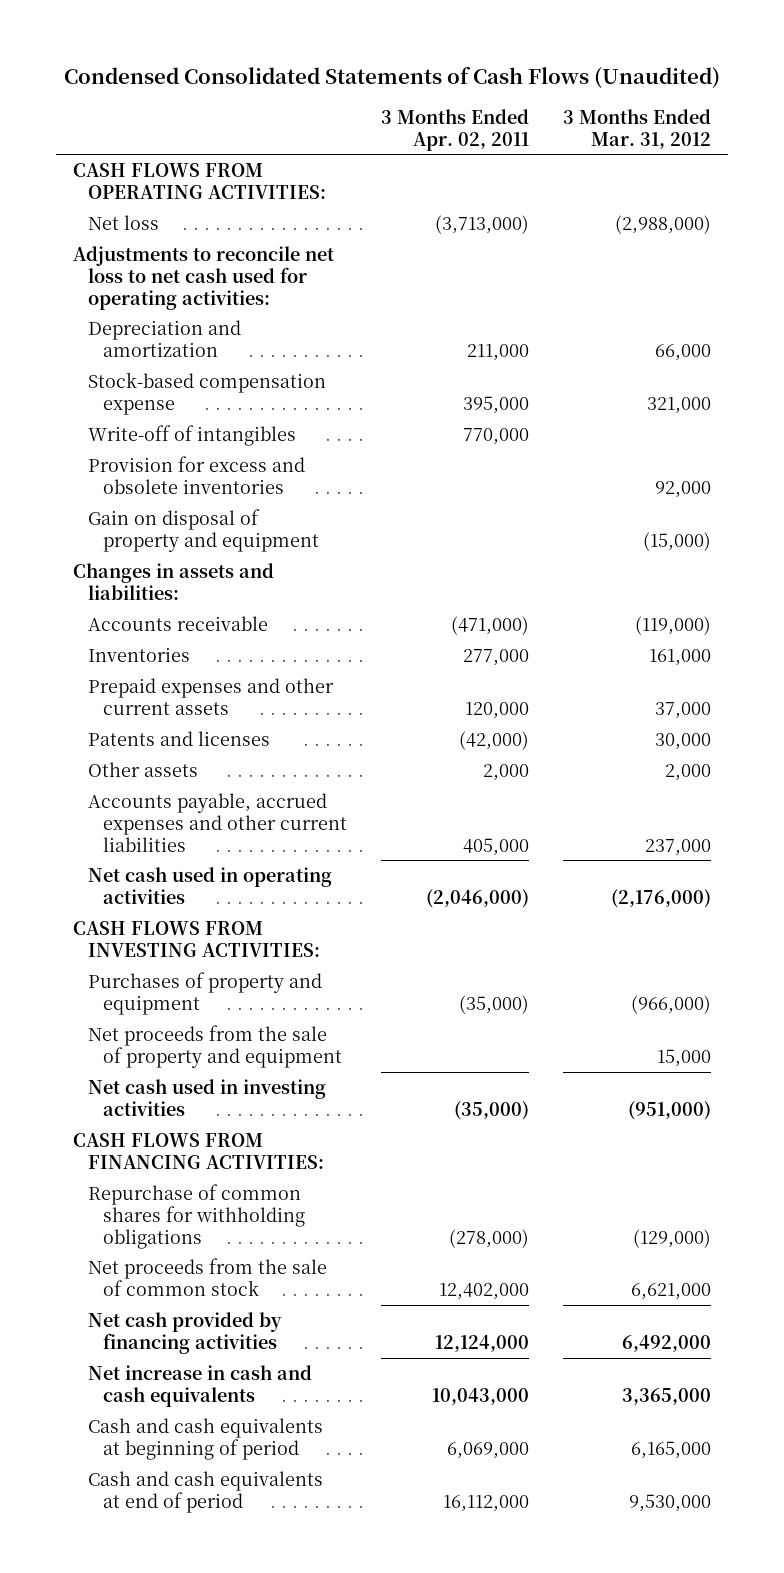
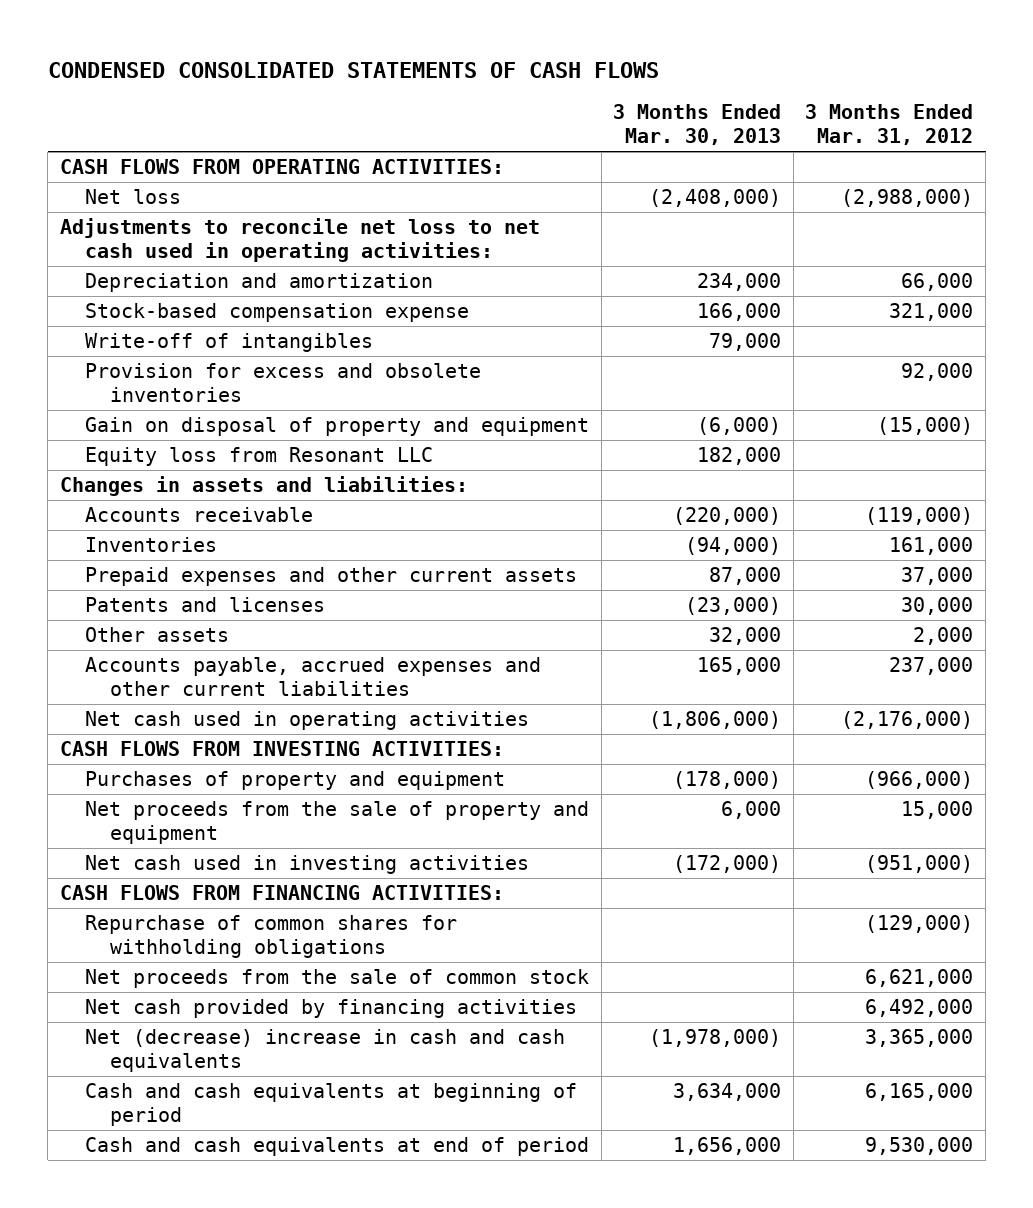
[64,67,721,90] Condensed Consolidated Statements of Cash Flows (Unaudited) -> [47,61,659,78] CONDENSED CONSOLIDATED STATEMENTS OF CASH FLOWS
[380,108,529,151] 3 Months Ended Apr. 02, 2011 -> none
none -> [613,104,782,145] 3 Months Ended Mar. 30, 2013
[73,245,335,310] Adjustments to reconcile net loss to net cash used for operating activities: -> [60,218,541,262] Adjustments to reconcile net loss to net cash used in operating activities:
none -> [85,447,434,467] Equity loss from Resonant LLC
[88,1364,313,1407] Net increase in cash and cash equivalents -> [85,1029,566,1072] Net (decrease) increase in cash and cash equivalents

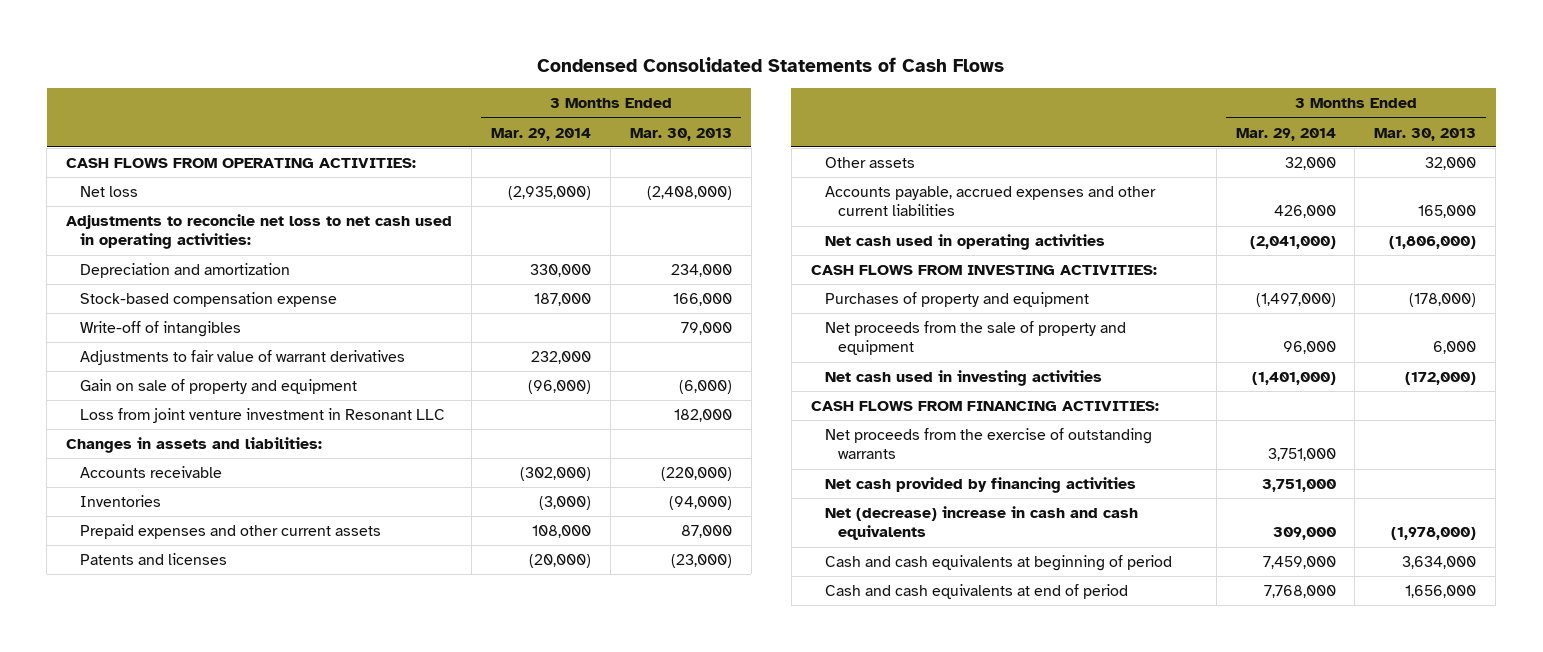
[47,61,659,78] CONDENSED CONSOLIDATED STATEMENTS OF CASH FLOWS -> [537,57,1005,73] Condensed Consolidated Statements of Cash Flows
[805,104,974,145] 3 Months Ended Mar. 31, 2012 -> none
none -> [491,127,592,141] Mar. 29, 2014
[85,363,482,402] Provision for excess and obsolete inventories -> none
none -> [80,350,406,366] Adjustments to fair value of warrant derivatives
[85,417,590,437] Gain on disposal of property and equipment -> [80,379,358,395] Gain on sale of property and equipment
[85,447,434,467] Equity loss from Resonant LLC -> [80,408,446,424] Loss from joint venture investment in Resonant LLC
[85,915,458,958] Repurchase of common shares for withholding obligations -> none
[85,969,590,989] Net proceeds from the sale of common stock -> none
none -> [824,428,1152,460] Net proceeds from the exercise of outstanding warrants

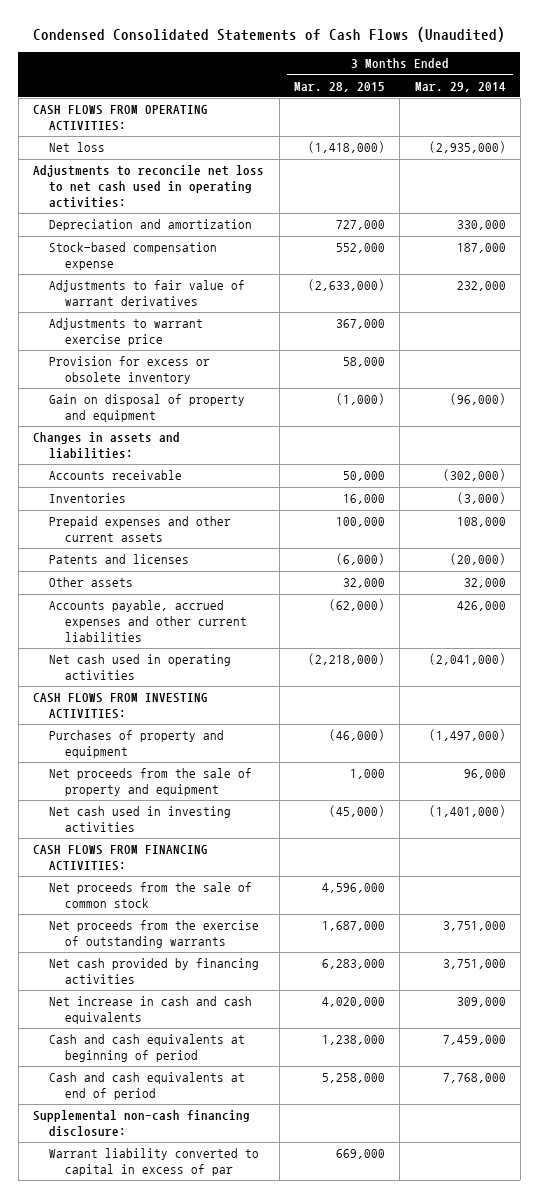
[537,57,1005,73] Condensed Consolidated Statements of Cash Flows -> [33,26,506,42] Condensed Consolidated Statements of Cash Flows (Unaudited)
[629,127,732,141] Mar. 30, 2013 -> none
none -> [293,81,385,92] Mar. 28, 2015
[80,321,242,338] Write-off of intangibles -> none
[80,408,446,424] Loss from joint venture investment in Resonant LLC -> none
none -> [49,318,204,347] Adjustments to warrant exercise price
none -> [49,356,211,385] Provision for excess or obsolete inventory
[80,379,358,395] Gain on sale of property and equipment -> [49,394,246,423] Gain on disposal of property and equipment
none -> [49,882,253,909] Net proceeds from the sale of common stock
[824,506,1138,541] Net (decrease) increase in cash and cash equivalents -> [49,996,253,1025] Net increase in cash and cash equivalents
none -> [33,1110,251,1137] Supplemental non-cash financing disclosure:
none -> [49,1148,260,1177] Warrant liability converted to capital in excess of par

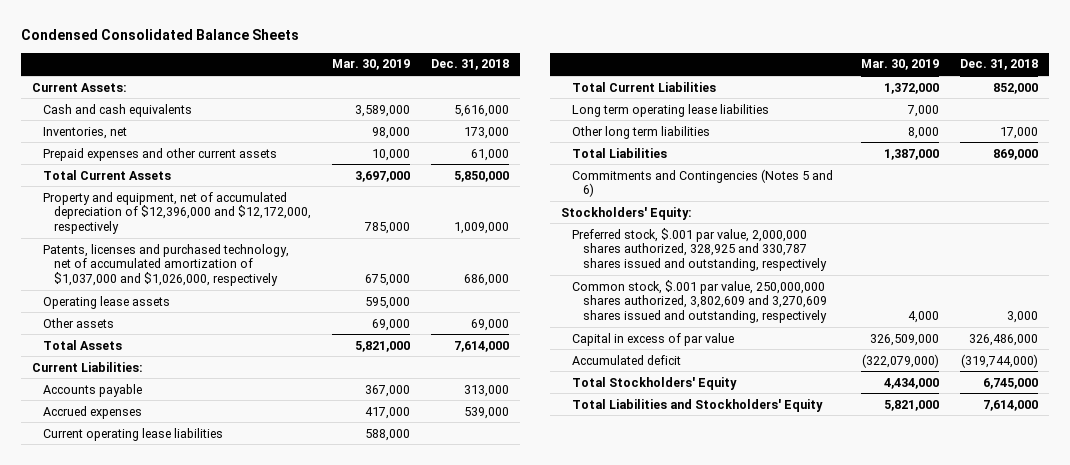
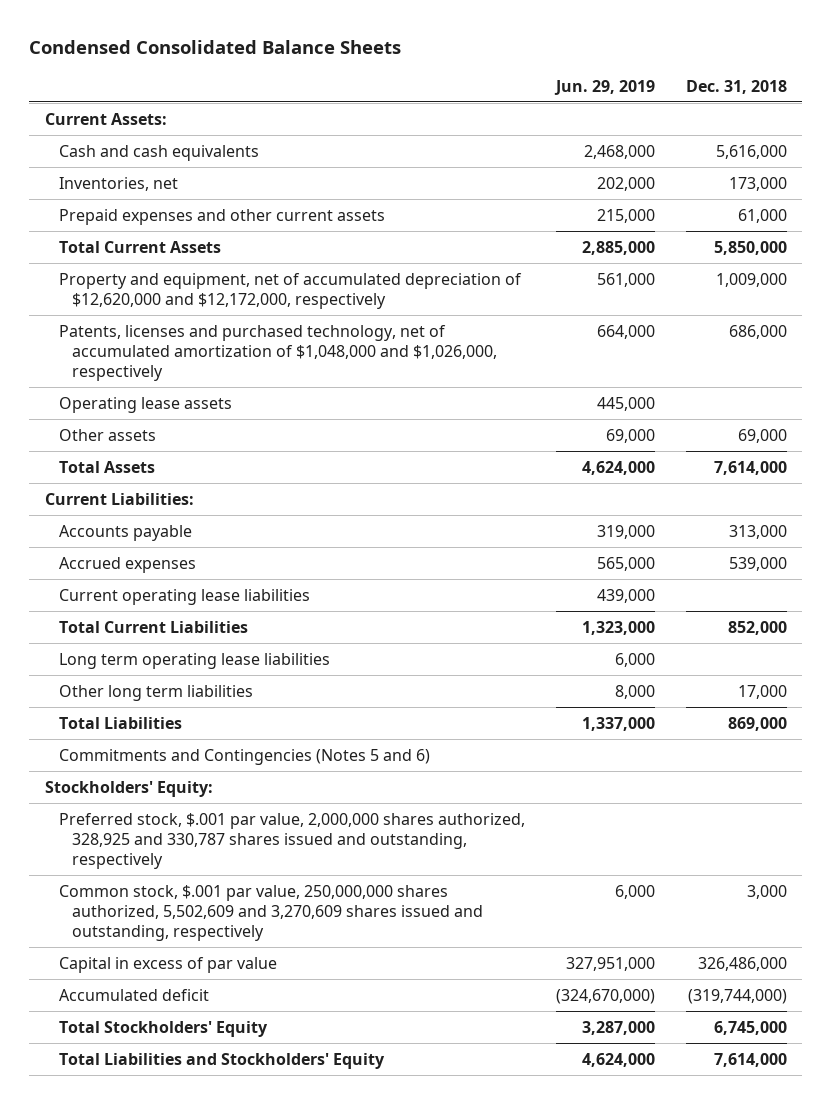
[331,59,410,71] Mar. 30, 2019 -> none
none -> [553,79,655,95] Jun. 29, 2019
[42,191,311,234] Property and equipment, net of accumulated depreciation of $12,396,000 and $12,172,000, respectively -> [58,272,522,309] Property and equipment, net of accumulated depreciation of $12,620,000 and $12,172,000, respectively
[42,243,289,286] Patents, licenses and purchased technology, net of accumulated amortization of $1,037,000 and $1,026,000, respectively -> [58,324,497,382] Patents, licenses and purchased technology, net of accumulated amortization of $1,048,000 and $1,026,000, respectively
[572,279,828,323] Common stock, $.001 par value, 250,000,000 shares authorized, 3,802,609 and 3,270,609 shares issued and outstanding, respectively -> [58,884,483,942] Common stock, $.001 par value, 250,000,000 shares authorized, 5,502,609 and 3,270,609 shares issued and outstanding, respectively

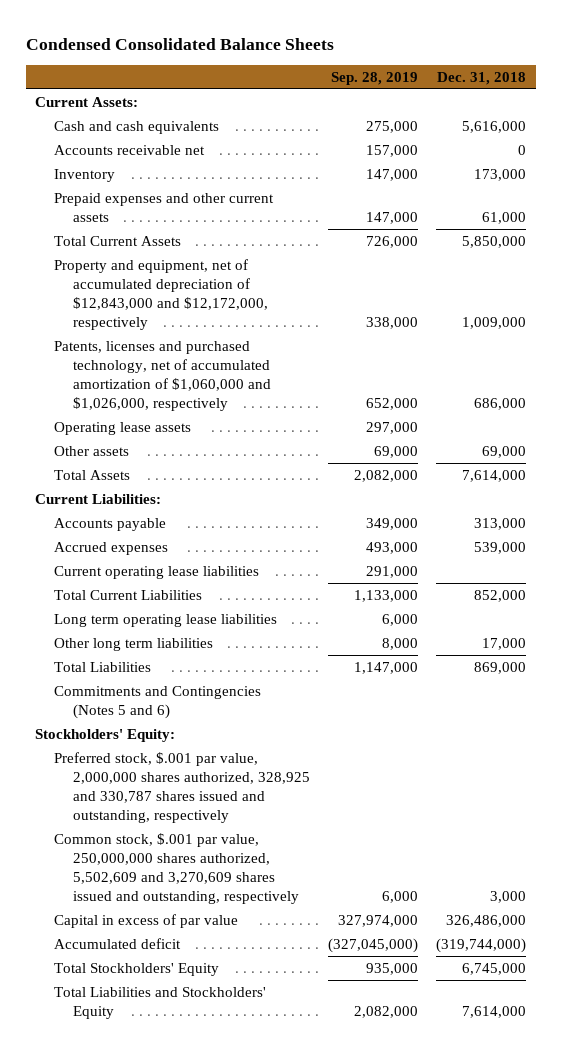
[553,79,655,95] Jun. 29, 2019 -> none
none -> [331,71,419,85] Sep. 28, 2019
none -> [54,145,206,156] Accounts receivable net
[58,176,178,191] Inventories, net -> [54,169,116,183] Inventory
[58,272,522,309] Property and equipment, net of accumulated depreciation of $12,620,000 and $12,172,000, respectively -> [54,259,268,330] Property and equipment, net of accumulated depreciation of $12,843,000 and $12,172,000, respectively
[58,324,497,382] Patents, licenses and purchased technology, net of accumulated amortization of $1,048,000 and $1,026,000, respectively -> [54,341,271,411] Patents, licenses and purchased technology, net of accumulated amortization of $1,060,000 and $1,026,000, respectively

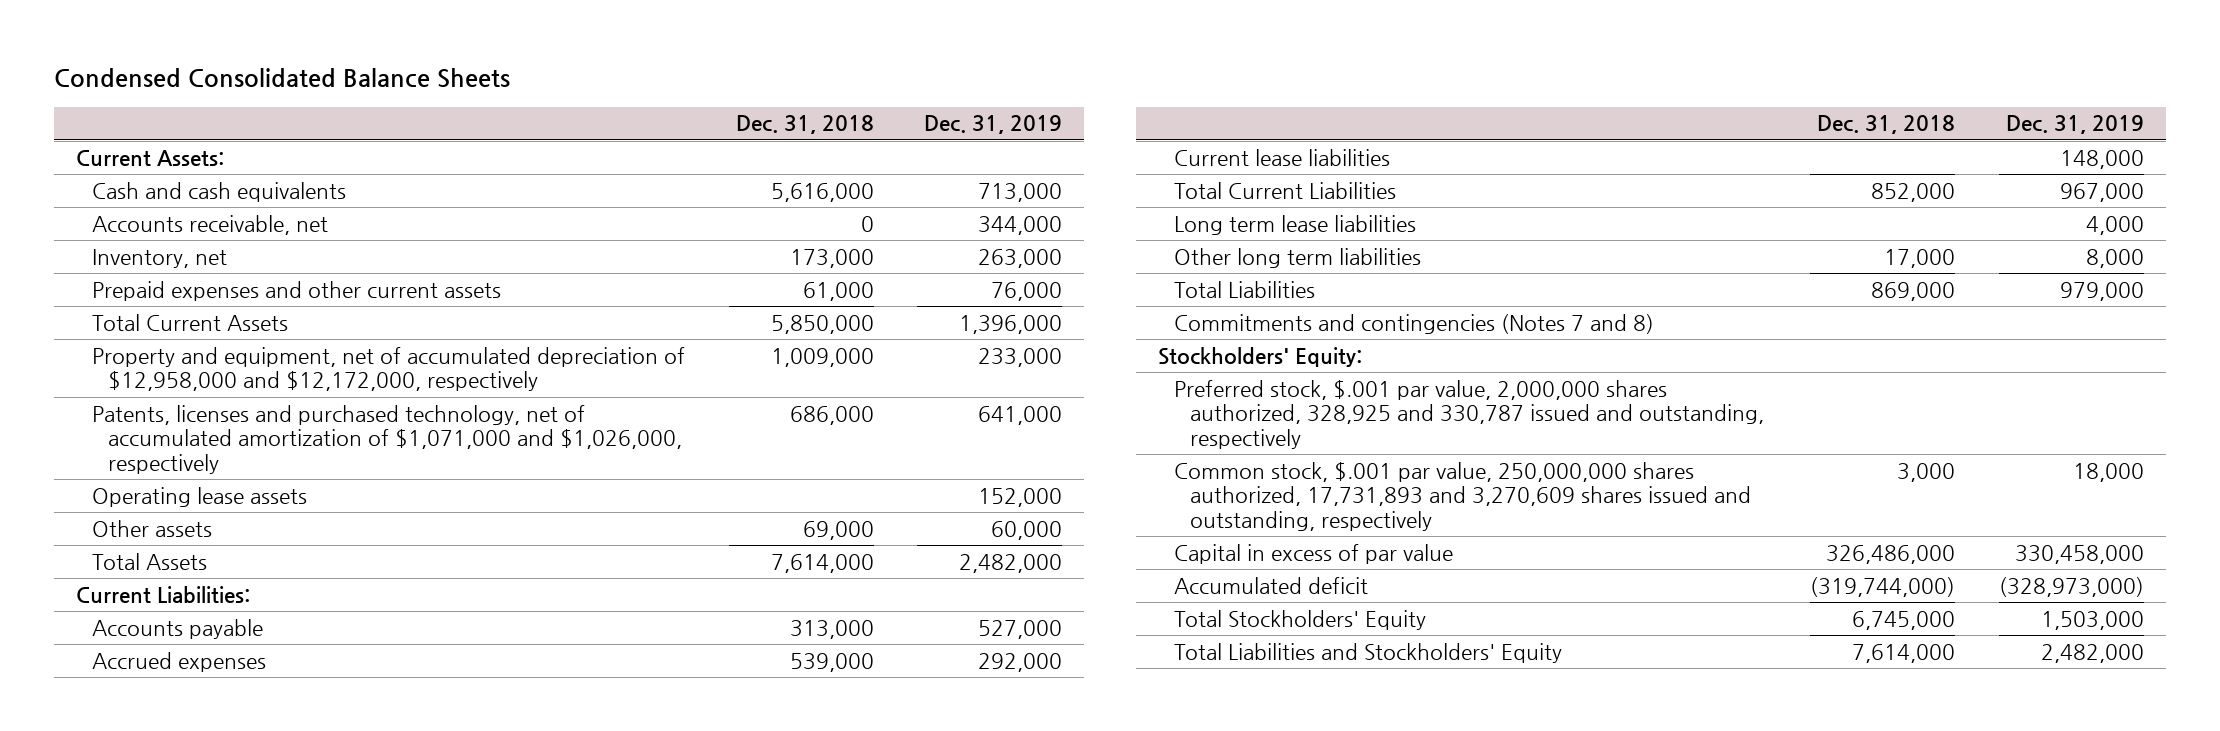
[331,71,419,85] Sep. 28, 2019 -> none
none -> [924,115,1063,135] Dec. 31, 2019
[54,145,206,156] Accounts receivable net -> [91,214,328,235] Accounts receivable, net
[54,169,116,183] Inventory -> [91,248,227,268] Inventory, net
[54,259,268,330] Property and equipment, net of accumulated depreciation of $12,843,000 and $12,172,000, respectively -> [91,346,685,392] Property and equipment, net of accumulated depreciation of $12,958,000 and $12,172,000, respectively
[54,341,271,411] Patents, licenses and purchased technology, net of accumulated amortization of $1,060,000 and $1,026,000, respectively -> [91,404,682,475] Patents, licenses and purchased technology, net of accumulated amortization of $1,071,000 and $1,026,000, respectively
[54,566,260,580] Current operating lease liabilities -> [1173,148,1390,166] Current lease liabilities
[54,614,278,628] Long term operating lease liabilities -> [1173,214,1416,235] Long term lease liabilities
[54,686,262,719] Commitments and Contingencies (Notes 5 and 6) -> [1173,313,1654,334] Commitments and contingencies (Notes 7 and 8)
[54,752,310,823] Preferred stock, $.001 par value, 2,000,000 shares authorized, 328,925 and 330,787 shares issued and outstanding, respectively -> [1173,379,1764,450] Preferred stock, $.001 par value, 2,000,000 shares authorized, 328,925 and 330,787 issued and outstanding, respectively
[54,833,299,904] Common stock, $.001 par value, 250,000,000 shares authorized, 5,502,609 and 3,270,609 shares issued and outstanding, respectively -> [1173,461,1751,532] Common stock, $.001 par value, 250,000,000 shares authorized, 17,731,893 and 3,270,609 shares issued and outstanding, respectively

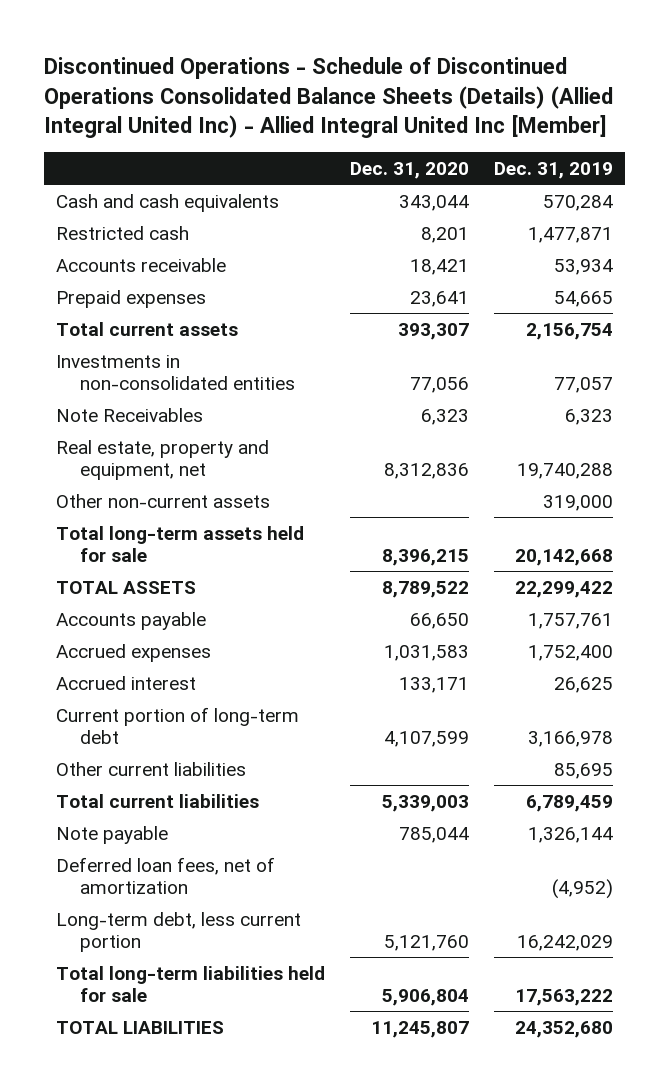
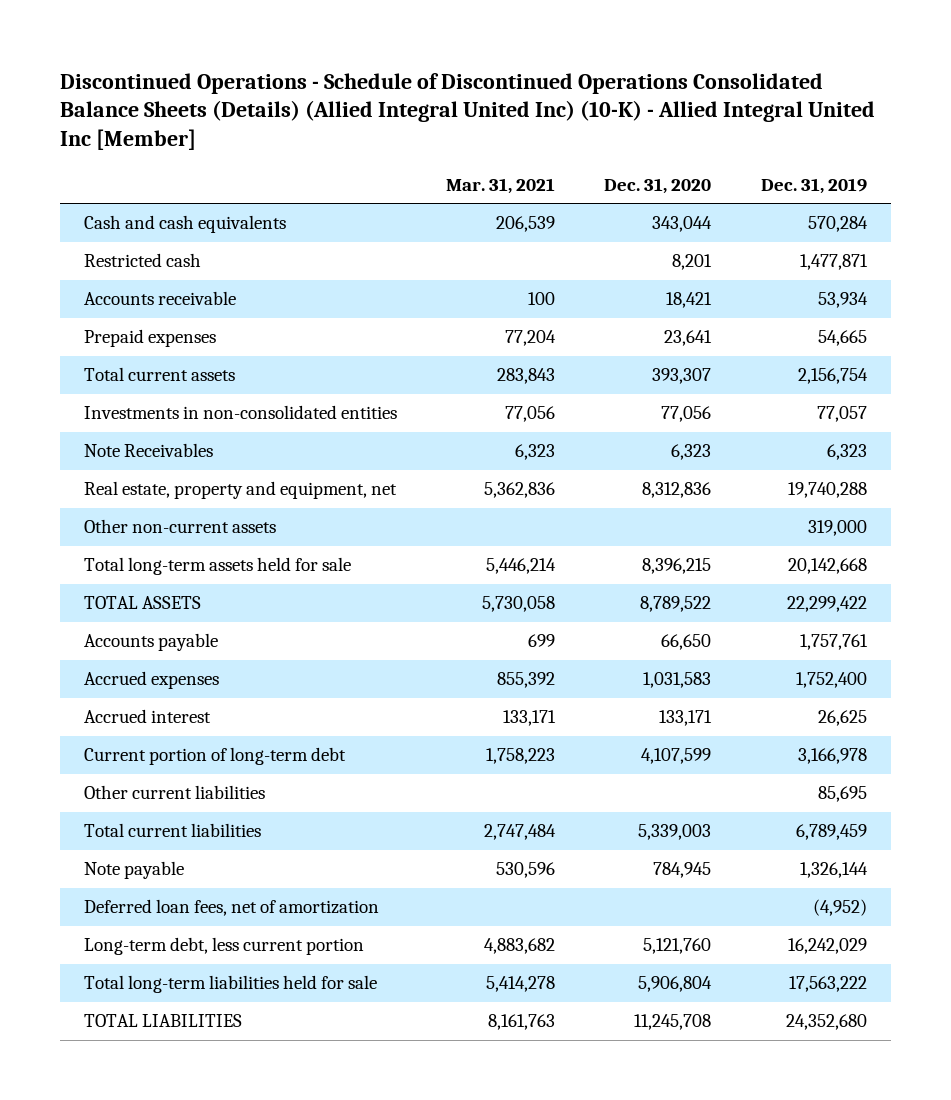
[44,56,614,139] Discontinued Operations - Schedule of Discontinued Operations Consolidated Balance Sheets (Details) (Allied Integral United Inc) - Allied Integral United Inc [Member] -> [59,72,875,151] Discontinued Operations - Schedule of Discontinued Operations Consolidated Balance Sheets (Details) (Allied Integral United Inc) (10-K) - Allied Integral United Inc [Member]
none -> [446,177,556,194] Mar. 31, 2021
[398,826,469,843] 785,044 -> [653,862,712,879] 784,945
[370,1020,469,1038] 11,245,807 -> [634,1014,712,1031] 11,245,708

